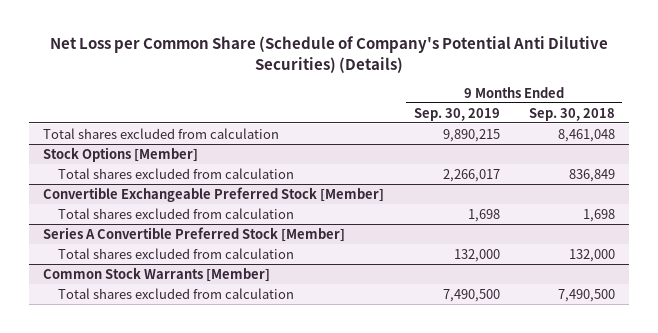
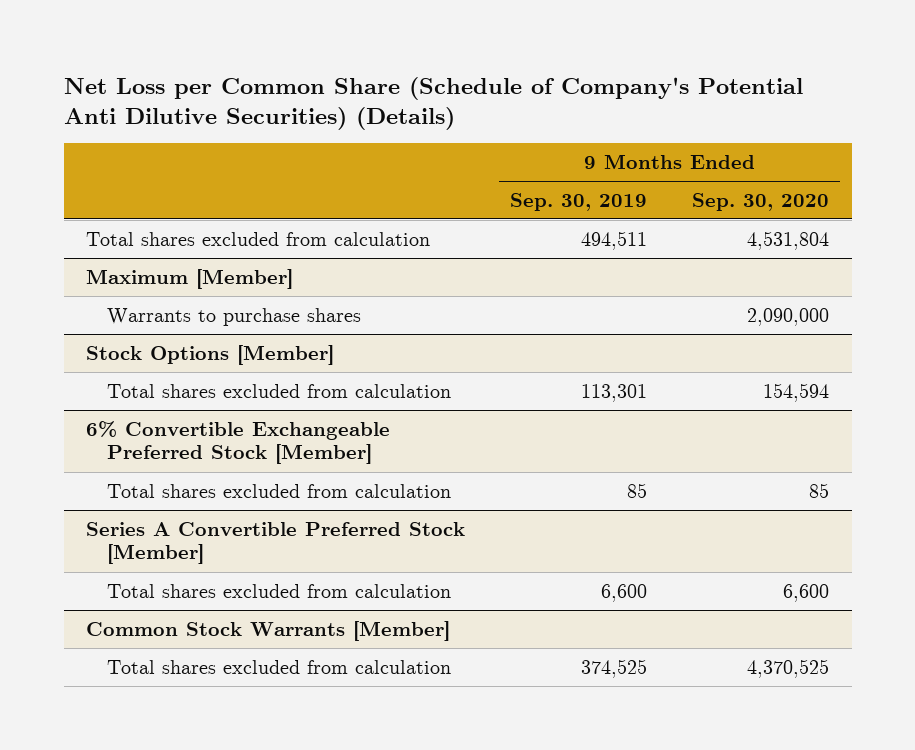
[528,107,615,121] Sep. 30, 2018 -> none
none -> [692,192,830,211] Sep. 30, 2020
[442,128,500,142] 9,890,215 -> [581,230,648,250] 494,511
none -> [86,268,294,289] Maximum [Member]
none -> [107,307,362,326] Warrants to purchase shares
[442,168,500,182] 2,266,017 -> [581,383,648,402] 113,301
[43,186,385,202] Convertible Exchangeable Preferred Stock [Member] -> [86,420,391,465] 6% Convertible Exchangeable Preferred Stock [Member]
[467,208,500,222] 1,698 -> [627,482,648,498] 85
[453,248,500,262] 132,000 -> [601,583,648,602] 6,600
[442,288,500,302] 7,490,500 -> [581,658,648,678] 374,525

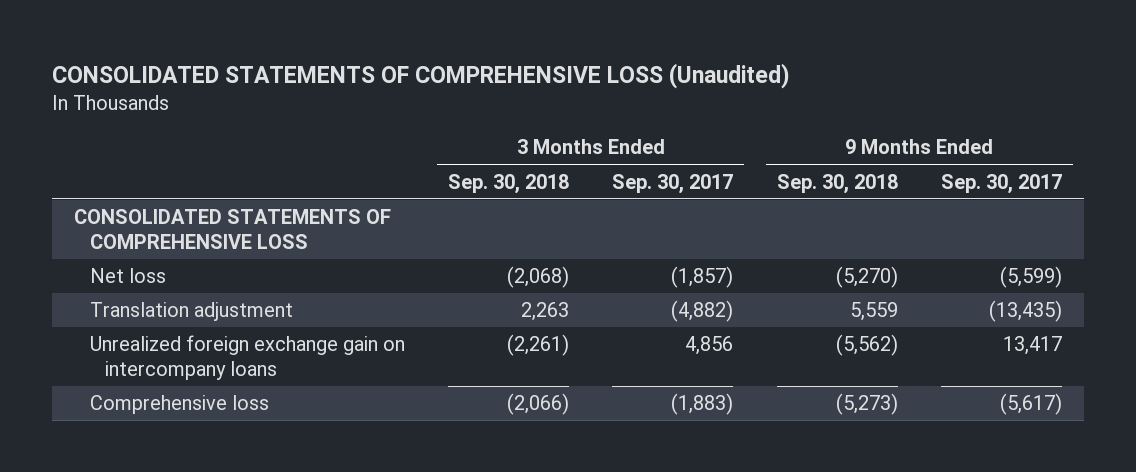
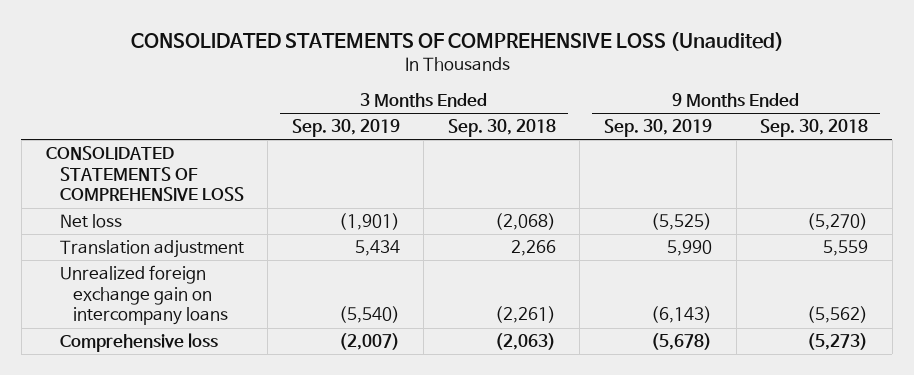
[612,173,734,194] Sep. 30, 2017 -> none
[941,173,1063,194] Sep. 30, 2017 -> none
none -> [291,119,400,138] Sep. 30, 2019
none -> [603,119,712,138] Sep. 30, 2019
[520,302,569,322] 2,263 -> [510,240,556,257] 2,266
[506,393,569,416] (2,066) -> [494,333,556,351] (2,063)

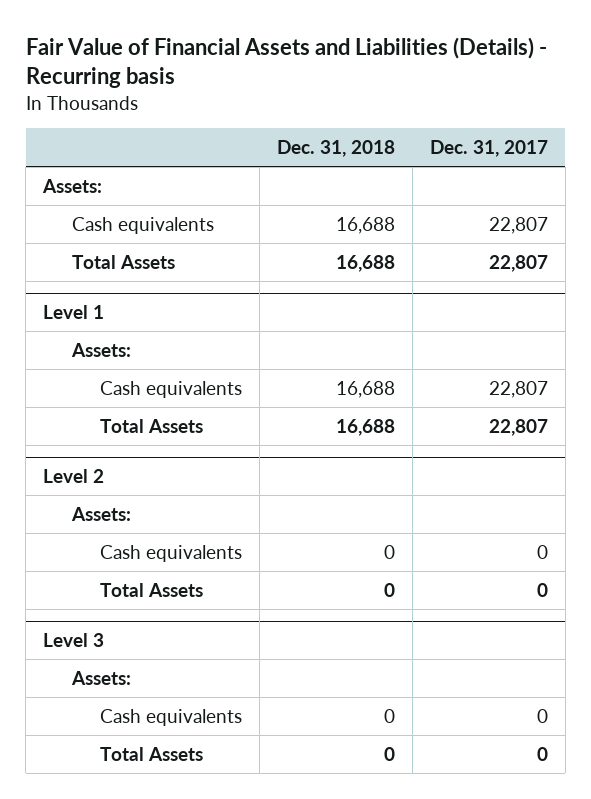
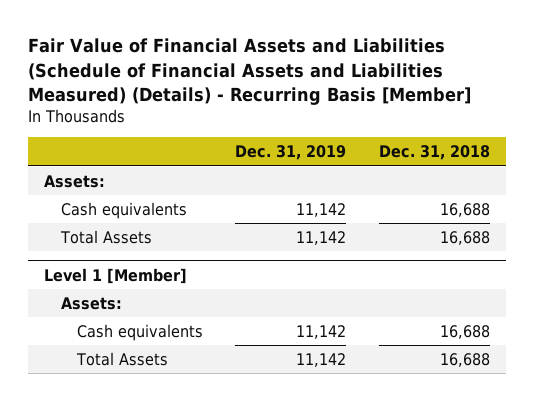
[25,37,547,89] Fair Value of Financial Assets and Liabilities (Details) - Recurring basis -> [28,38,472,105] Fair Value of Financial Assets and Liabilities (Schedule of Financial Assets and Liabilities Measured) (Details) - Recurring Basis [Member]
[429,140,548,158] Dec. 31, 2017 -> none
none -> [235,145,347,161] Dec. 31, 2019
[43,304,105,319] Level 1 -> [44,267,188,284] Level 1 [Member]
[43,468,105,483] Level 2 -> none
[70,506,131,521] Assets: -> none
[99,544,242,562] Cash equivalents -> none
[99,582,203,597] Total Assets -> none
[43,632,105,647] Level 3 -> none
[70,670,131,685] Assets: -> none
[99,708,242,726] Cash equivalents -> none
[99,746,203,761] Total Assets -> none

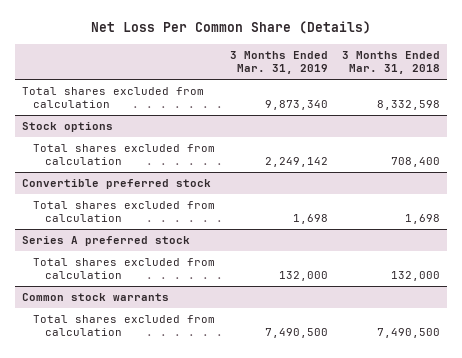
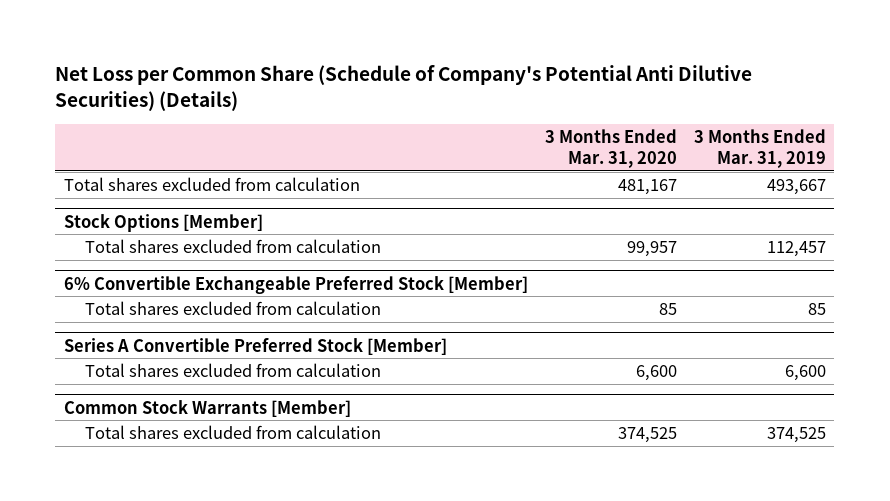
[91,21,372,35] Net Loss Per Common Share (Details) -> [55,65,753,112] Net Loss per Common Share (Schedule of Company's Potential Anti Dilutive Securities) (Details)
[342,50,441,75] 3 Months Ended Mar. 31, 2018 -> none
none -> [544,128,677,169] 3 Months Ended Mar. 31, 2020
[264,100,328,111] 9,873,340 -> [766,178,826,195] 493,667
[22,122,114,133] Stock options -> [63,213,263,232] Stock Options [Member]
[264,157,328,168] 2,249,142 -> [766,240,826,257] 112,457
[22,179,212,190] Convertible preferred stock -> [63,275,528,294] 6% Convertible Exchangeable Preferred Stock [Member]
[292,214,328,225] 1,698 -> [807,302,826,315] 85
[22,236,191,247] Series A preferred stock -> [63,337,447,355] Series A Convertible Preferred Stock [Member]
[278,271,328,282] 132,000 -> [784,364,826,381] 6,600
[22,293,170,302] Common stock warrants -> [63,399,351,417] Common Stock Warrants [Member]
[264,328,328,339] 7,490,500 -> [766,426,826,443] 374,525

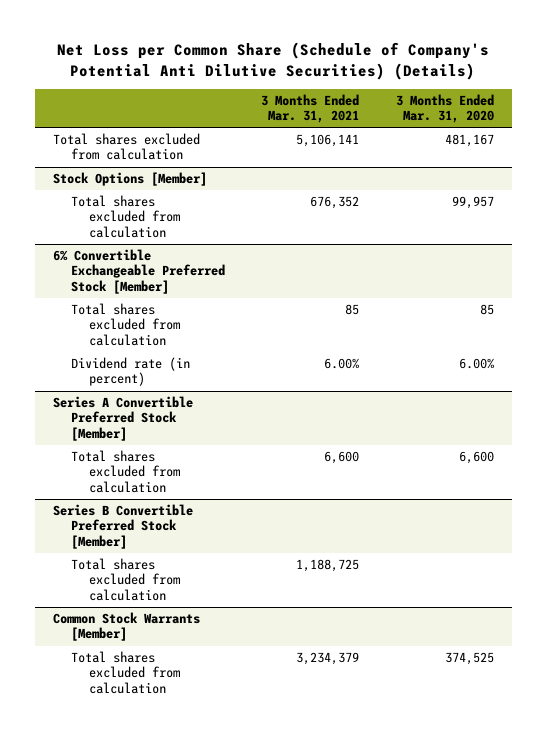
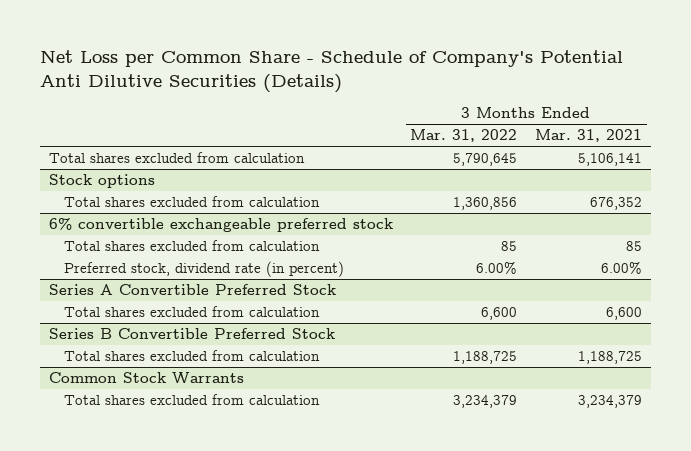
[57,42,490,80] Net Loss per Common Share (Schedule of Company's Potential Anti Dilutive Securities) (Details) -> [39,50,623,93] Net Loss per Common Share - Schedule of Company's Potential Anti Dilutive Securities (Details)
[395,94,494,124] 3 Months Ended Mar. 31, 2020 -> none
none -> [410,129,518,143] Mar. 31, 2022
[53,172,208,187] Stock Options [Member] -> [48,174,155,189] Stock options
[53,249,225,294] 6% Convertible Exchangeable Preferred Stock [Member] -> [48,218,393,233] 6% convertible exchangeable preferred stock
[70,357,190,387] Dividend rate (in percent) -> [64,261,345,278] Preferred stock, dividend rate (in percent)
[53,396,194,441] Series A Convertible Preferred Stock [Member] -> [48,284,336,296] Series A Convertible Preferred Stock
[53,504,194,549] Series B Convertible Preferred Stock [Member] -> [48,328,335,340] Series B Convertible Preferred Stock
[53,612,201,642] Common Stock Warrants [Member] -> [48,372,244,385] Common Stock Warrants

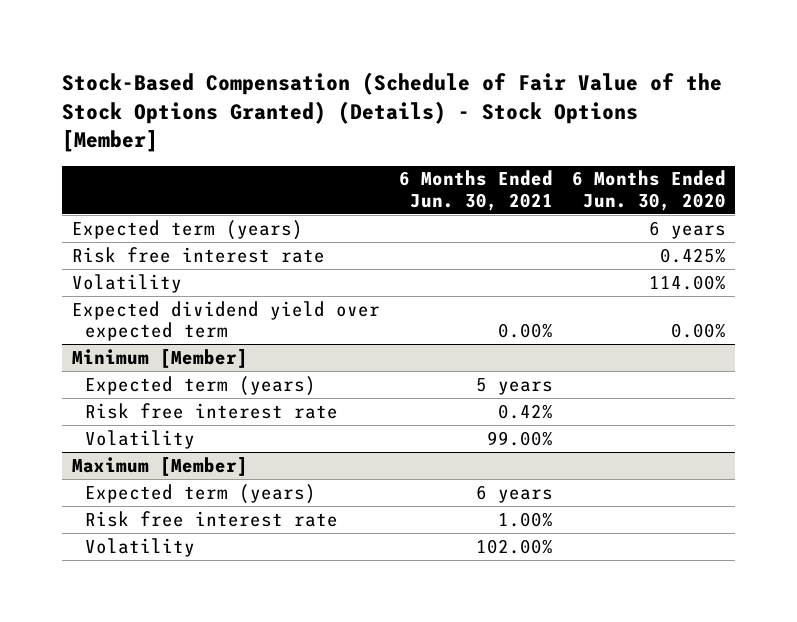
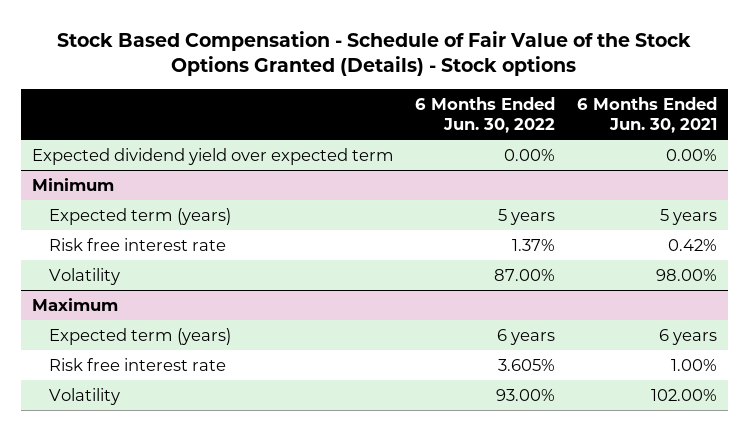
[61,72,722,153] Stock-Based Compensation (Schedule of Fair Value of the Stock Options Granted) (Details) - Stock Options [Member] -> [57,30,692,77] Stock Based Compensation - Schedule of Fair Value of the Stock Options Granted (Details) - Stock options
[571,170,726,211] 6 Months Ended Jun. 30, 2020 -> none
none -> [415,96,556,134] 6 Months Ended Jun. 30, 2022
[71,219,303,240] Expected term (years) -> none
[71,246,325,263] Risk free interest rate -> none
[71,273,182,293] Volatility -> none
[71,348,248,368] Minimum [Member] -> [31,177,114,191] Minimum
[486,430,553,446] 99.00% -> [656,268,718,281] 98.00%
[71,456,248,476] Maximum [Member] -> [31,297,118,311] Maximum

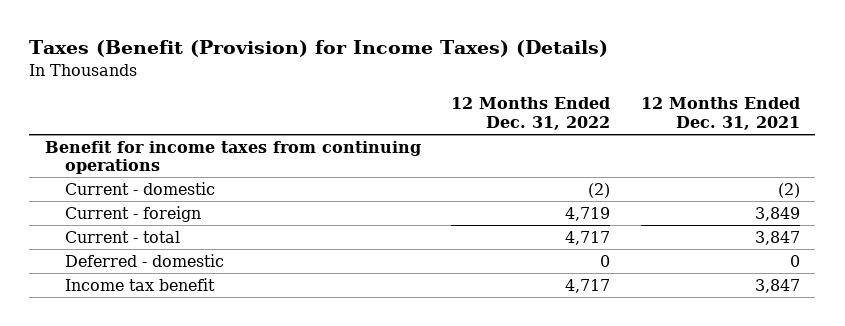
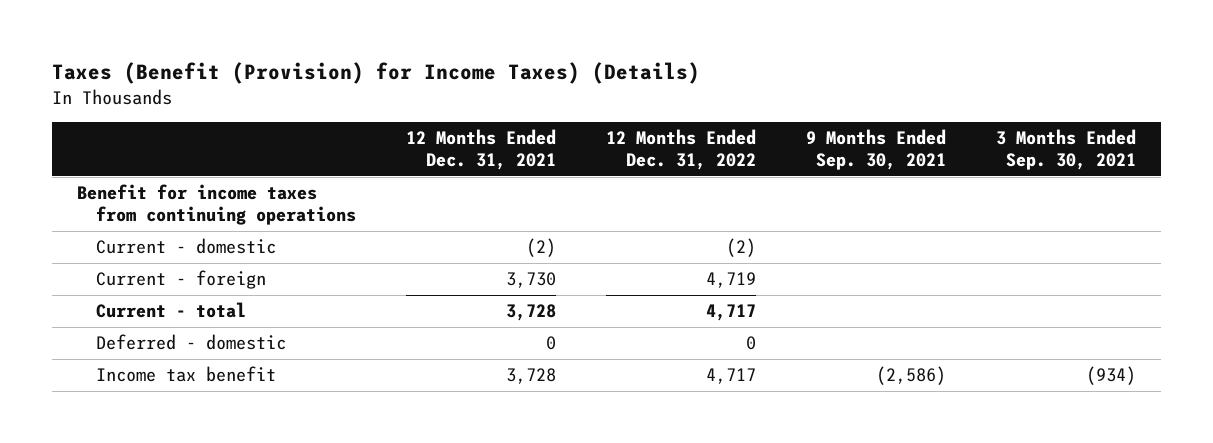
none -> [806,129,947,170] 9 Months Ended Sep. 30, 2021
none -> [996,129,1137,170] 3 Months Ended Sep. 30, 2021
[755,206,801,221] 3,849 -> [506,272,557,289] 3,730
[755,230,801,245] 3,847 -> [506,304,557,322] 3,728
[755,278,801,293] 3,847 -> [506,368,557,385] 3,728

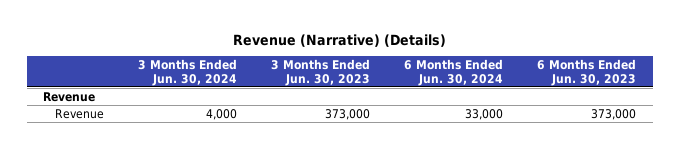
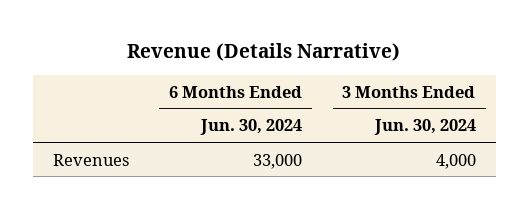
[232,33,446,47] Revenue (Narrative) (Details) -> [127,43,401,62] Revenue (Details Narrative)
[271,58,371,86] 3 Months Ended Jun. 30, 2023 -> none
[536,58,636,86] 6 Months Ended Jun. 30, 2023 -> none
[43,91,96,102] Revenue -> none
[55,108,105,119] Revenue -> [52,153,129,166] Revenues

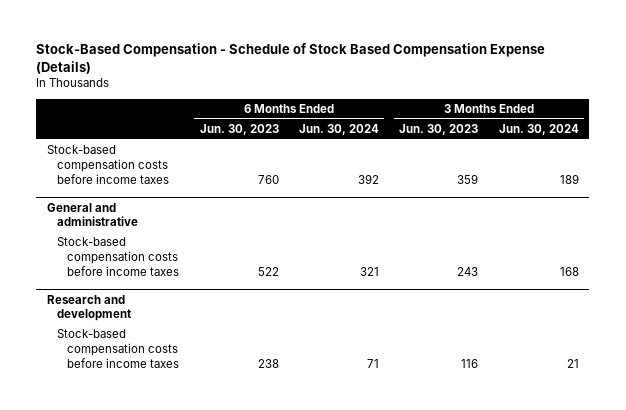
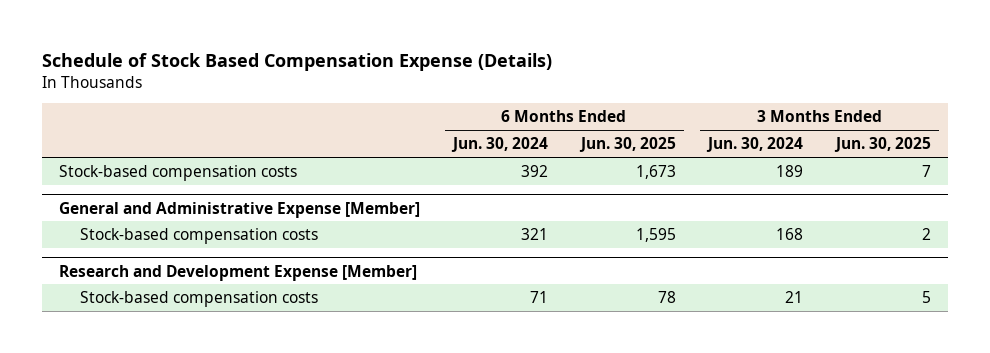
[36,43,546,74] Stock-Based Compensation - Schedule of Stock Based Compensation Expense (Details) -> [42,52,553,71] Schedule of Stock Based Compensation Expense (Details)
[199,124,279,136] Jun. 30, 2023 -> none
[399,124,479,136] Jun. 30, 2023 -> none
none -> [578,137,676,153] Jun. 30, 2025
none -> [834,137,932,153] Jun. 30, 2025
[46,145,169,184] Stock-based compensation costs before income taxes -> [58,165,297,182] Stock-based compensation costs
[46,202,138,227] General and administrative -> [58,201,420,218] General and Administrative Expense [Member]
[56,237,180,276] Stock-based compensation costs before income taxes -> [80,228,319,245] Stock-based compensation costs
[46,294,131,322] Research and development -> [58,264,417,281] Research and Development Expense [Member]
[56,329,180,368] Stock-based compensation costs before income taxes -> [80,291,319,308] Stock-based compensation costs

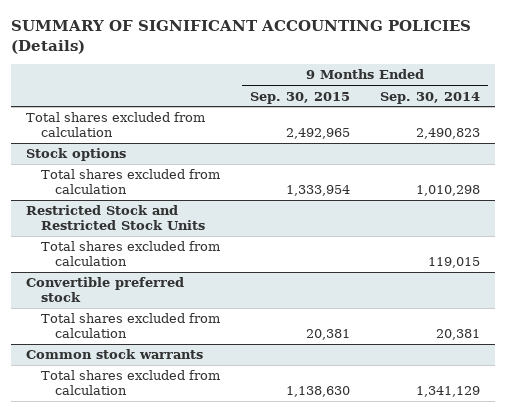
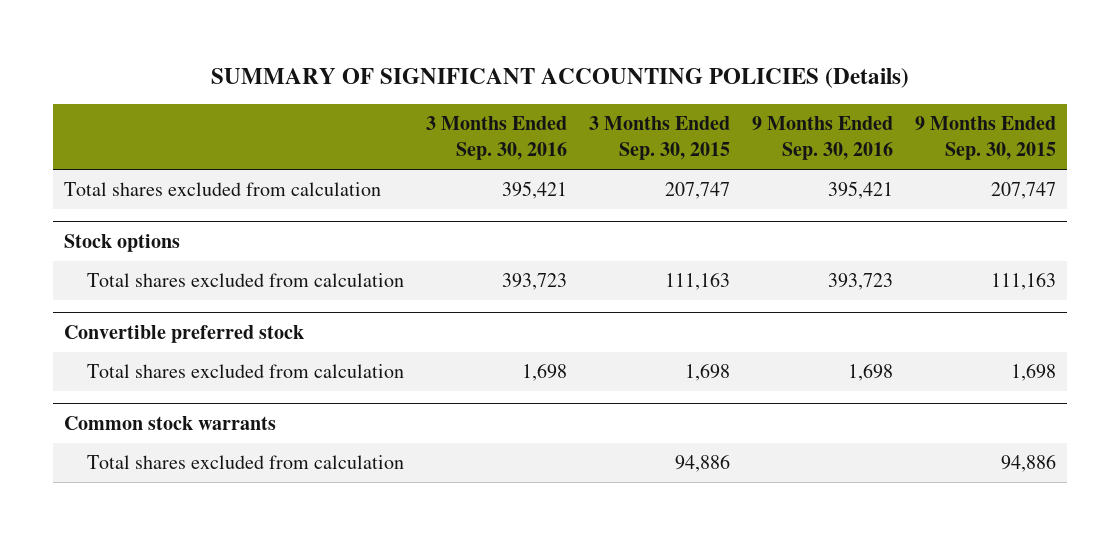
[380,91,481,104] Sep. 30, 2014 -> none
none -> [426,116,568,160] 3 Months Ended Sep. 30, 2016
none -> [588,116,730,160] 3 Months Ended Sep. 30, 2015
none -> [751,116,893,160] 9 Months Ended Sep. 30, 2016
[285,128,350,140] 2,492,965 -> [990,182,1056,200] 207,747
[26,205,205,231] Restricted Stock and Restricted Stock Units -> none
[40,241,220,267] Total shares excluded from calculation -> none
[285,185,350,197] 1,333,954 -> [990,272,1056,291] 111,163
[305,329,350,341] 20,381 -> [1010,363,1056,382] 1,698
[285,386,350,398] 1,138,630 -> [1000,454,1056,473] 94,886

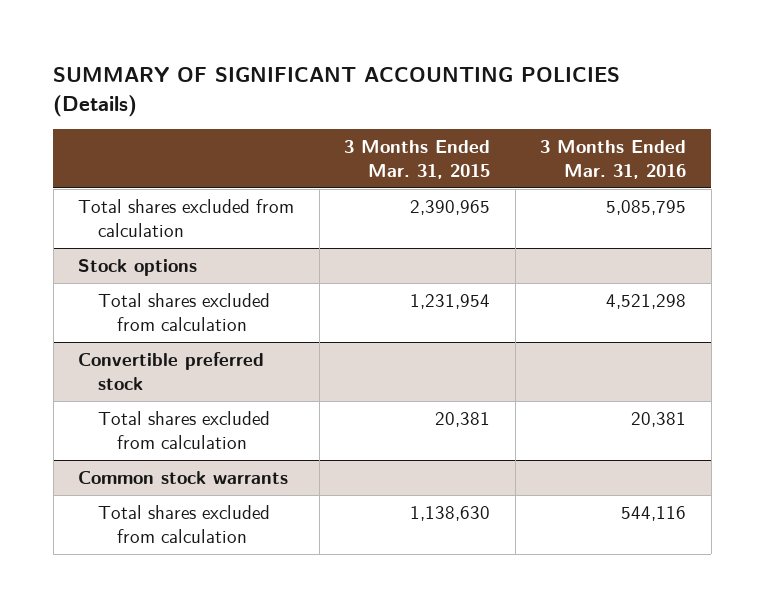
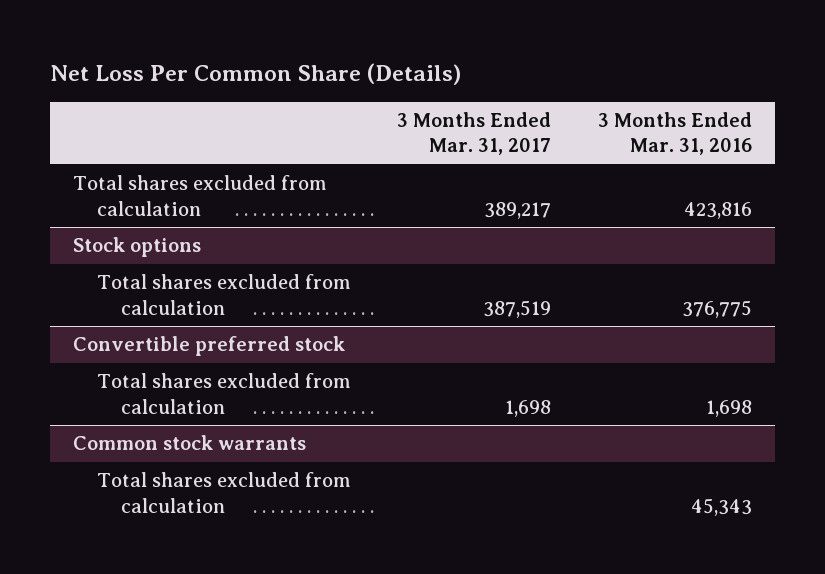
[53,66,621,117] SUMMARY OF SIGNIFICANT ACCOUNTING POLICIES (Details) -> [50,63,462,86] Net Loss Per Common Share (Details)
[344,140,491,179] 3 Months Ended Mar. 31, 2015 -> none
none -> [397,111,552,156] 3 Months Ended Mar. 31, 2017
[606,200,687,216] 5,085,795 -> [683,201,752,219] 423,816
[606,294,687,310] 4,521,298 -> [681,299,752,318] 376,775
[631,412,687,428] 20,381 -> [705,399,752,417] 1,698
[621,506,687,522] 544,116 -> [690,497,752,516] 45,343

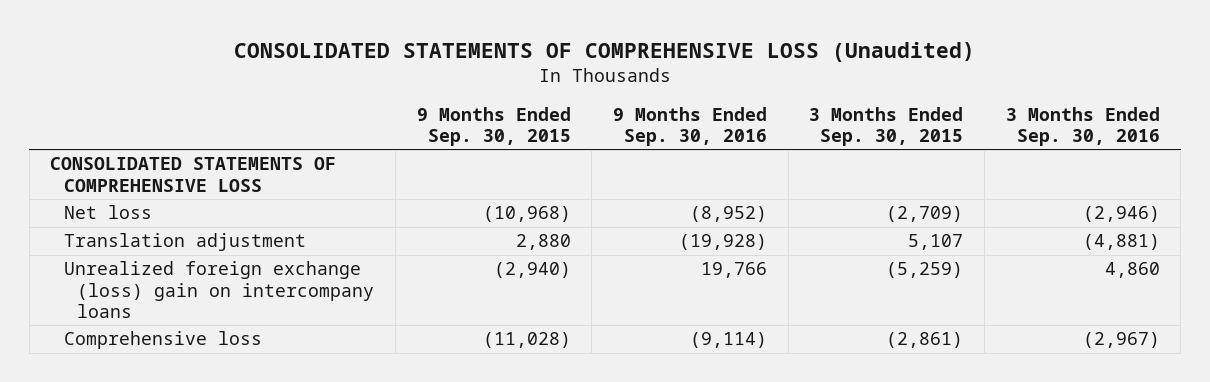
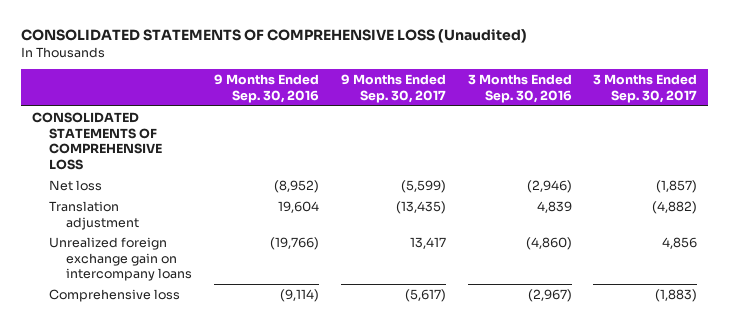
[416,106,571,147] 9 Months Ended Sep. 30, 2015 -> none
[809,106,964,147] 3 Months Ended Sep. 30, 2015 -> none
none -> [340,74,446,104] 9 Months Ended Sep. 30, 2017
none -> [593,74,698,104] 3 Months Ended Sep. 30, 2017
[679,234,768,251] (19,928) -> [278,200,320,213] 19,604
[1082,234,1160,251] (4,881) -> [536,200,572,213] 4,839
[63,261,375,318] Unrealized foreign exchange (loss) gain on intercompany loans -> [49,236,193,282] Unrealized foreign exchange gain on intercompany loans
[701,262,768,279] 19,766 -> [270,236,320,250] (19,766)
[1104,262,1160,279] 4,860 -> [525,236,572,250] (4,860)

